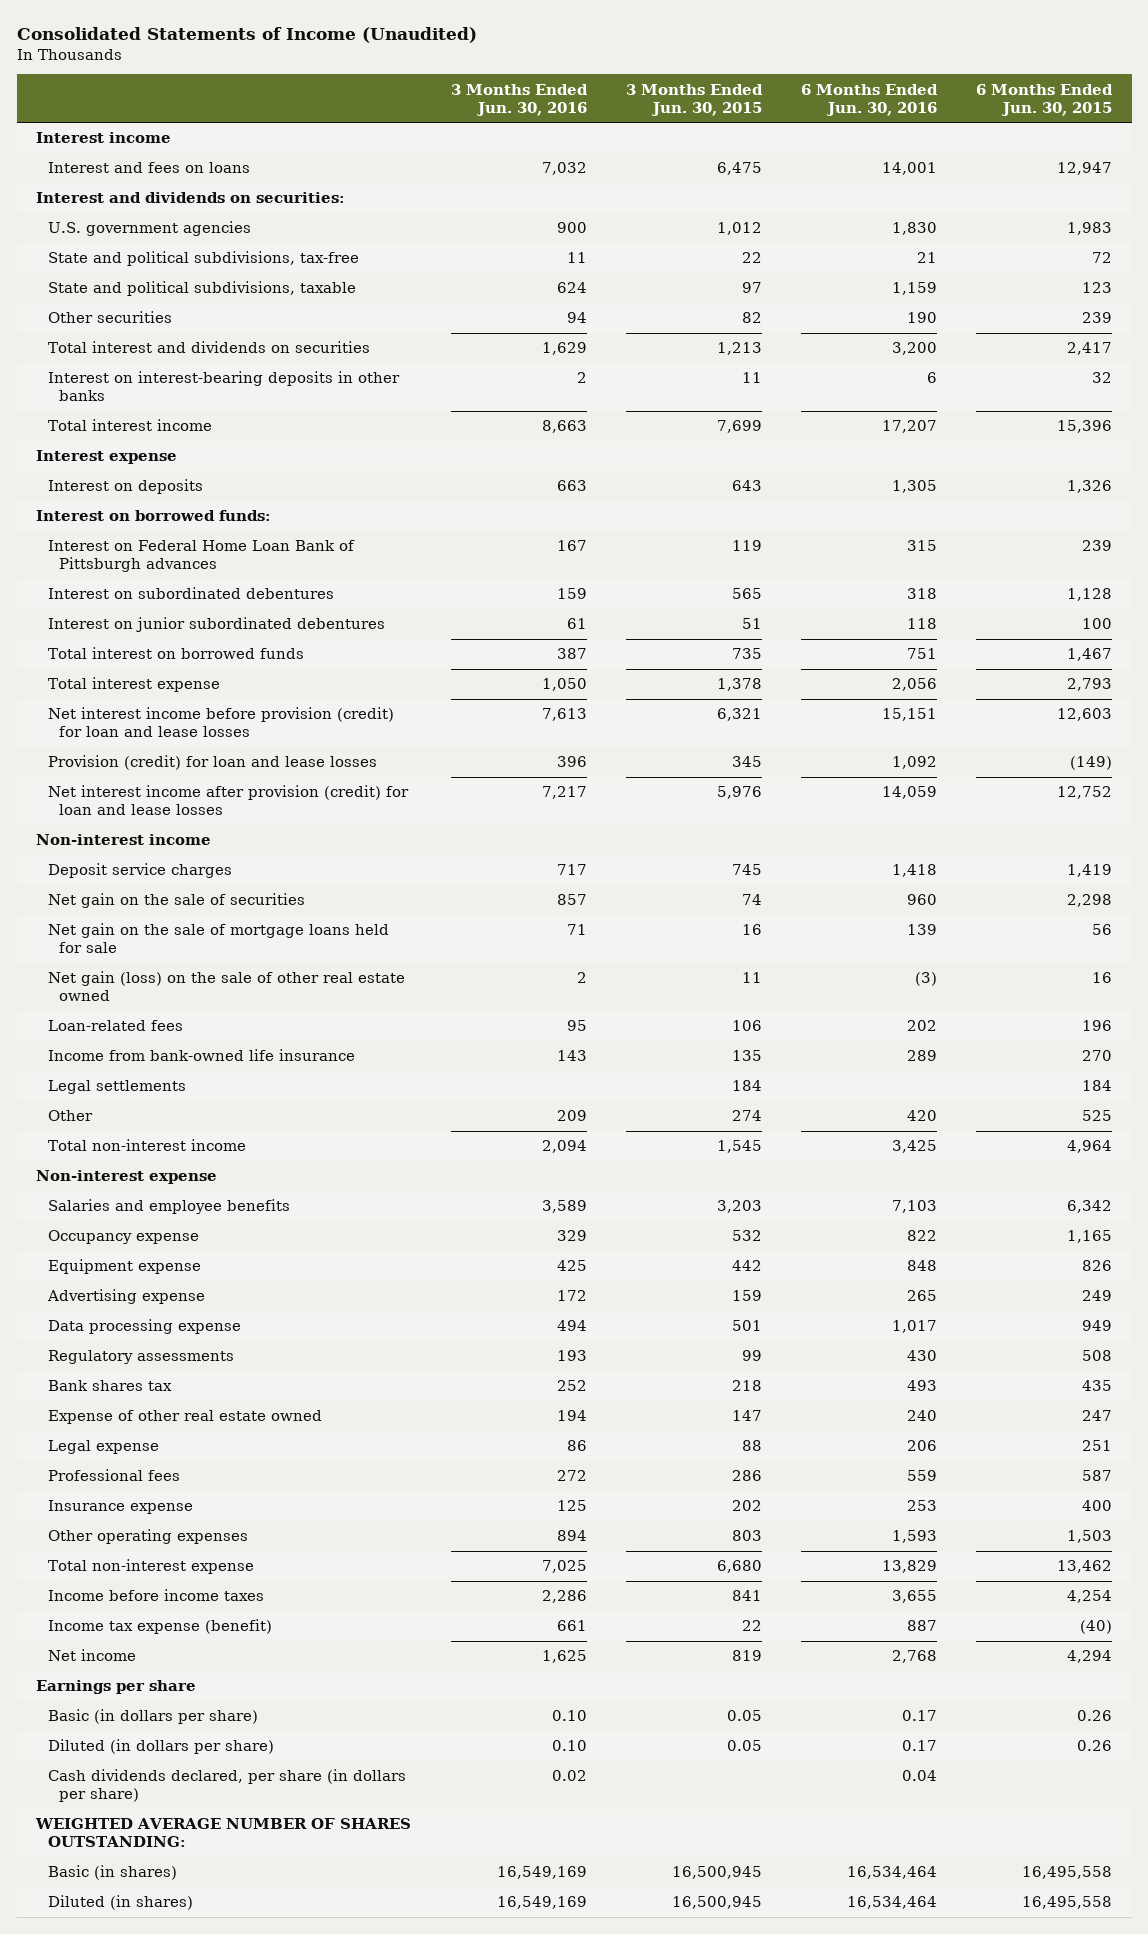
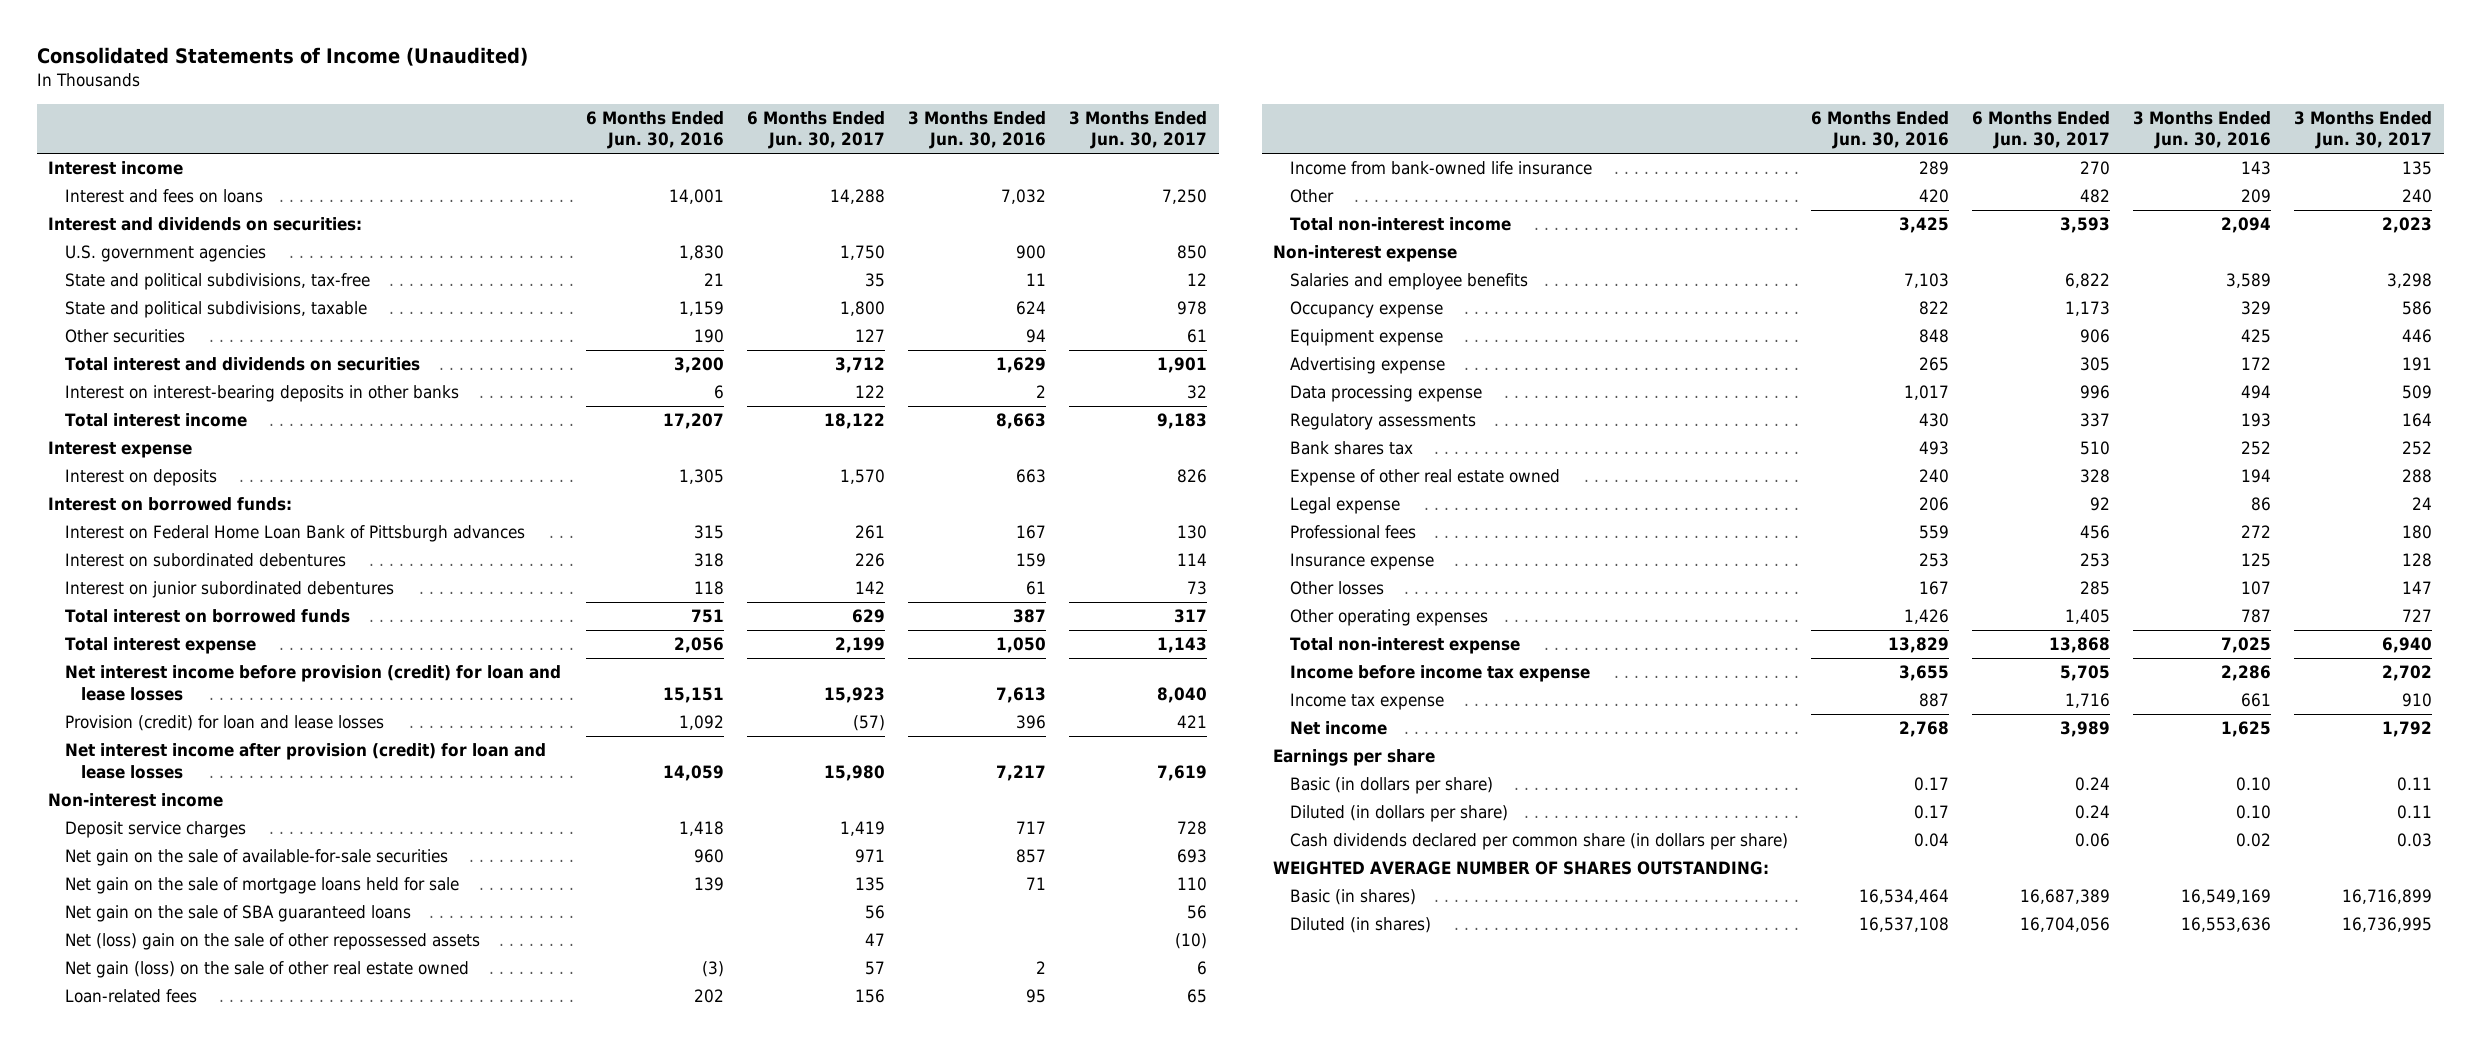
[625,83,763,116] 3 Months Ended Jun. 30, 2015 -> none
[976,83,1114,116] 6 Months Ended Jun. 30, 2015 -> none
none -> [746,111,885,150] 6 Months Ended Jun. 30, 2017
none -> [1069,111,1208,150] 3 Months Ended Jun. 30, 2017
[47,893,305,909] Net gain on the sale of securities -> [64,849,448,867] Net gain on the sale of available-for-sale securities
none -> [64,905,411,923] Net gain on the sale of SBA guaranteed loans
none -> [64,933,480,951] Net (loss) gain on the sale of other repossessed assets
[47,1080,186,1095] Legal settlements -> none
none -> [1289,581,1384,596] Other losses
[556,1530,587,1542] 894 -> [2241,609,2272,624] 787
[891,1530,937,1544] 1,593 -> [1903,609,1949,625] 1,426
[47,1589,264,1602] Income before income taxes -> [1289,665,1590,683] Income before income tax expense
[47,1619,272,1635] Income tax expense (benefit) -> [1289,693,1444,711] Income tax expense
[47,1769,406,1803] Cash dividends declared, per share (in dollars per share) -> [1289,833,1788,851] Cash dividends declared per common share (in dollars per share)
[496,1896,587,1910] 16,549,169 -> [2181,917,2272,933] 16,553,636
[846,1896,937,1910] 16,534,464 -> [1858,917,1949,933] 16,537,108

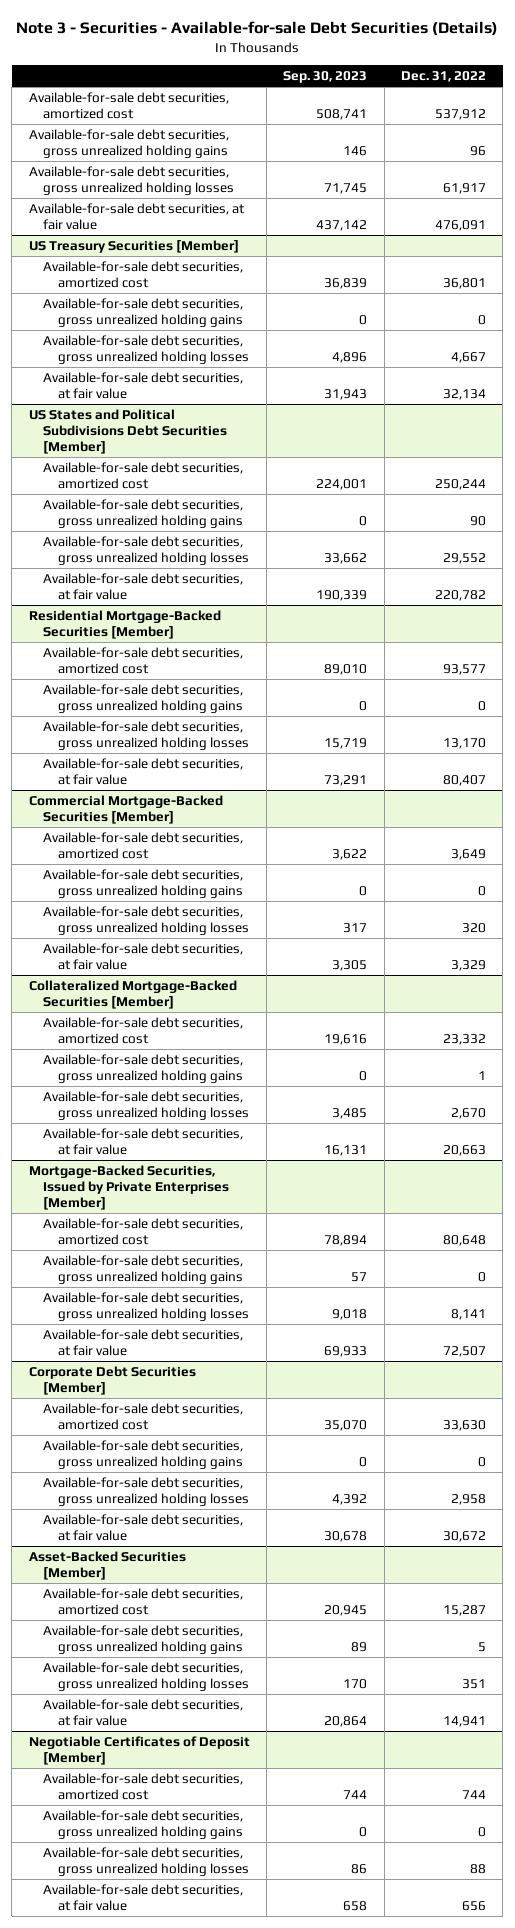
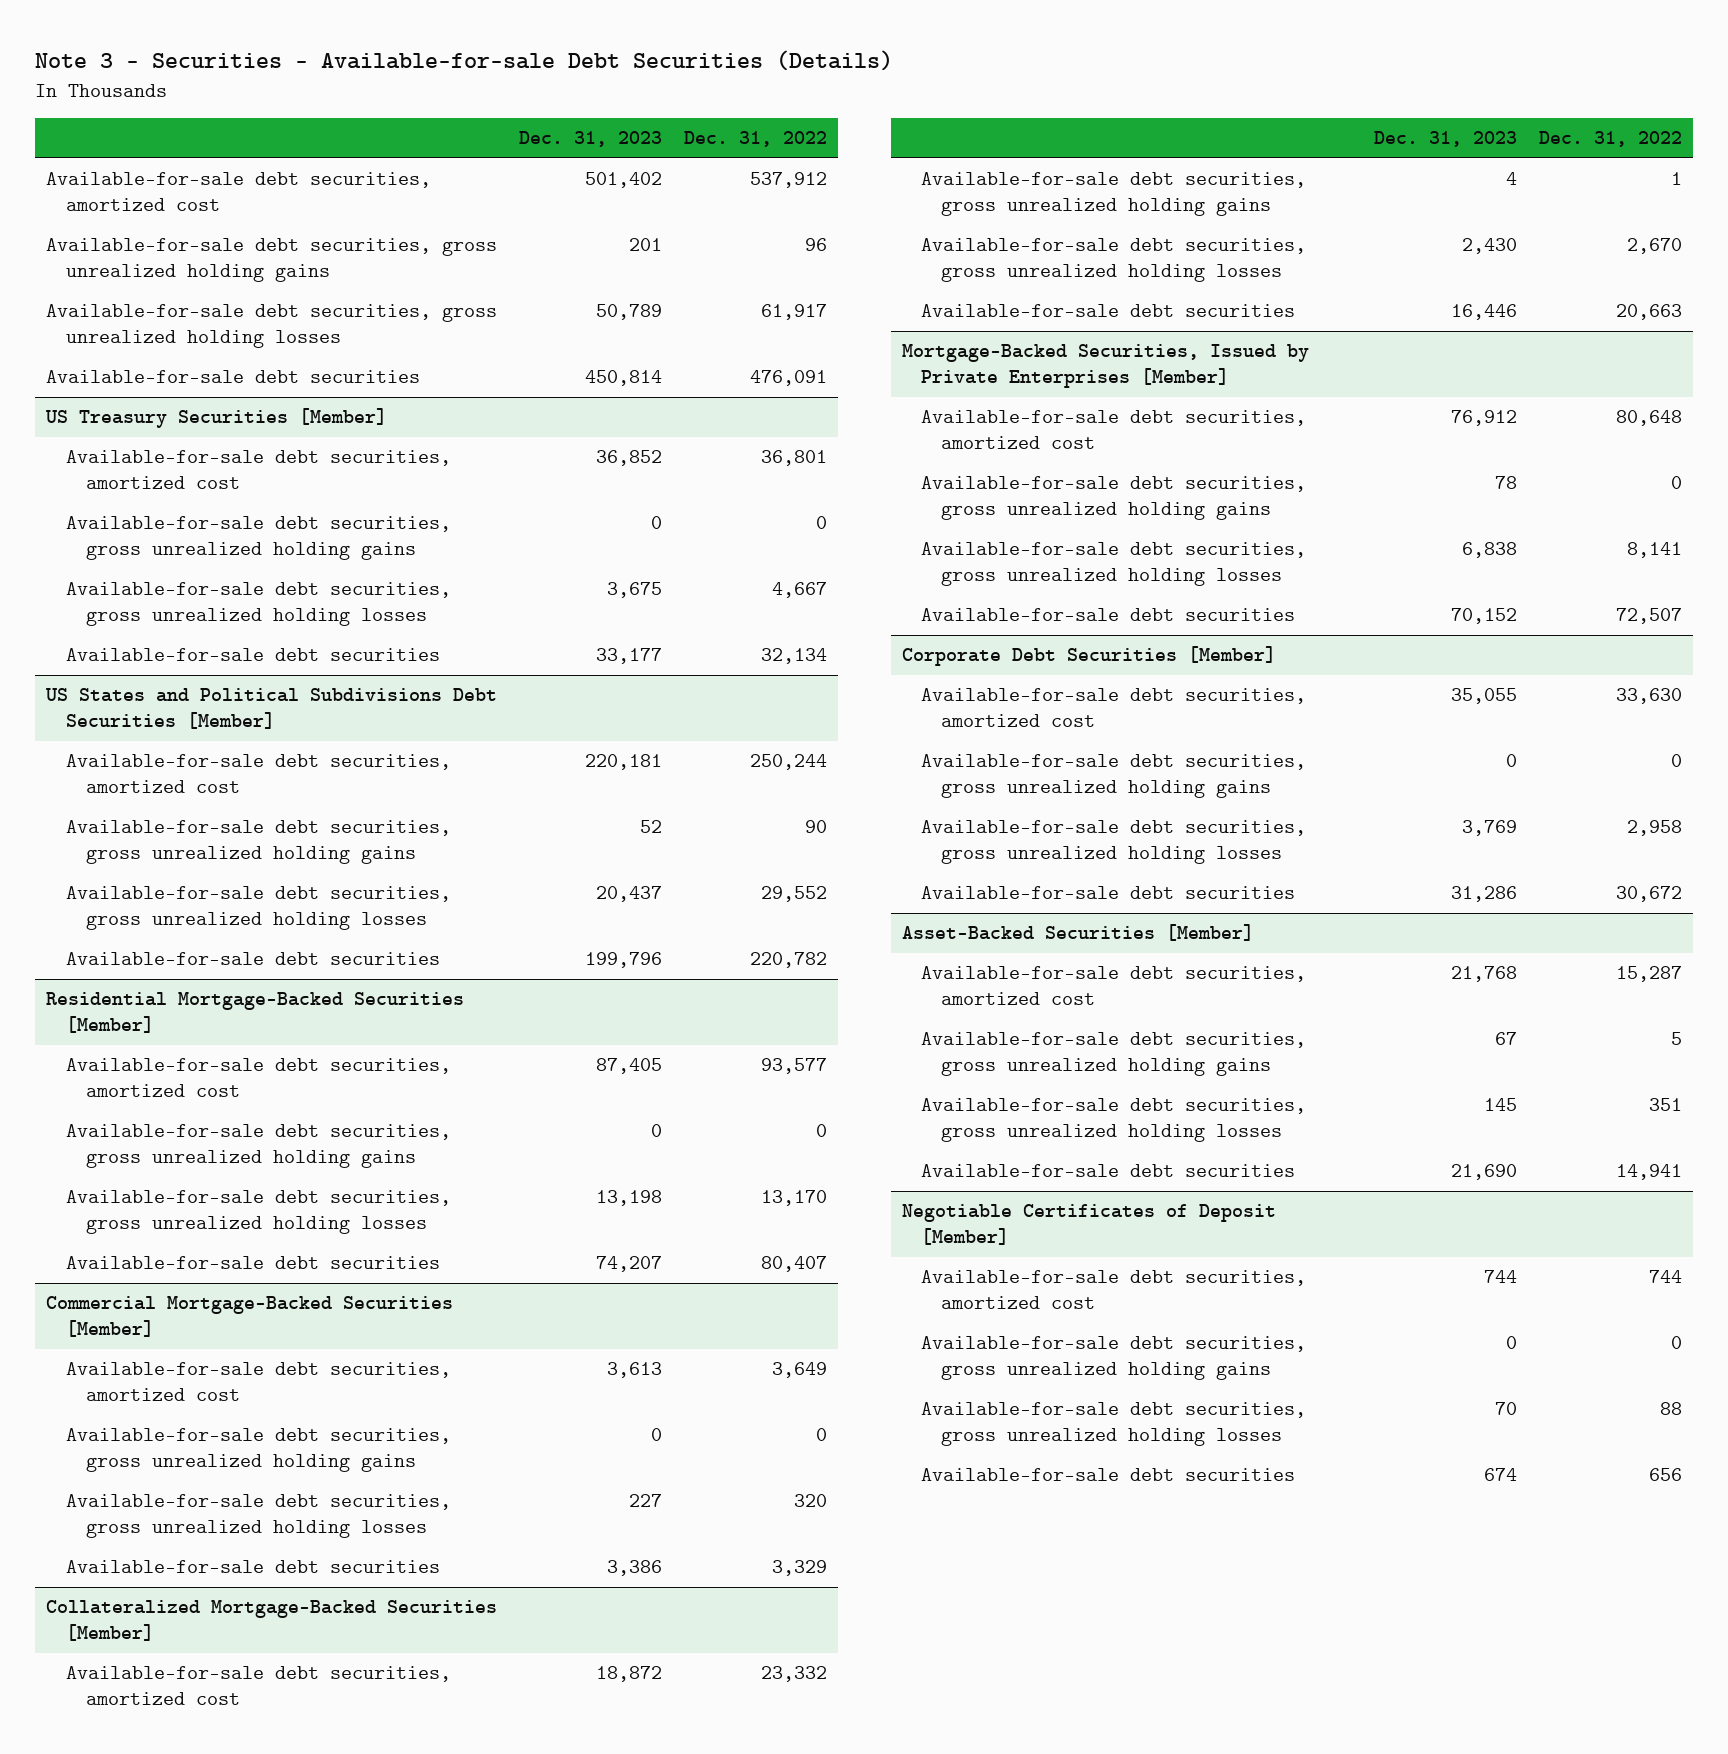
[283,71,368,84] Sep. 30, 2023 -> none
none -> [518,131,662,148] Dec. 31, 2023
[28,202,245,230] Available-for-sale debt securities, at fair value -> [46,370,421,384] Available-for-sale debt securities
[43,371,244,399] Available-for-sale debt securities, at fair value -> [65,648,440,662] Available-for-sale debt securities
[43,572,244,600] Available-for-sale debt securities, at fair value -> [65,952,440,966] Available-for-sale debt securities
[43,757,244,785] Available-for-sale debt securities, at fair value -> [65,1256,440,1270] Available-for-sale debt securities
[43,942,244,970] Available-for-sale debt securities, at fair value -> [65,1560,440,1574] Available-for-sale debt securities
[43,1127,244,1155] Available-for-sale debt securities, at fair value -> [921,304,1296,318] Available-for-sale debt securities
[43,1328,244,1356] Available-for-sale debt securities, at fair value -> [921,608,1296,622] Available-for-sale debt securities
[43,1513,244,1541] Available-for-sale debt securities, at fair value -> [921,886,1296,900] Available-for-sale debt securities
[43,1698,244,1726] Available-for-sale debt securities, at fair value -> [921,1164,1296,1178] Available-for-sale debt securities
[43,1883,244,1911] Available-for-sale debt securities, at fair value -> [921,1468,1296,1482] Available-for-sale debt securities

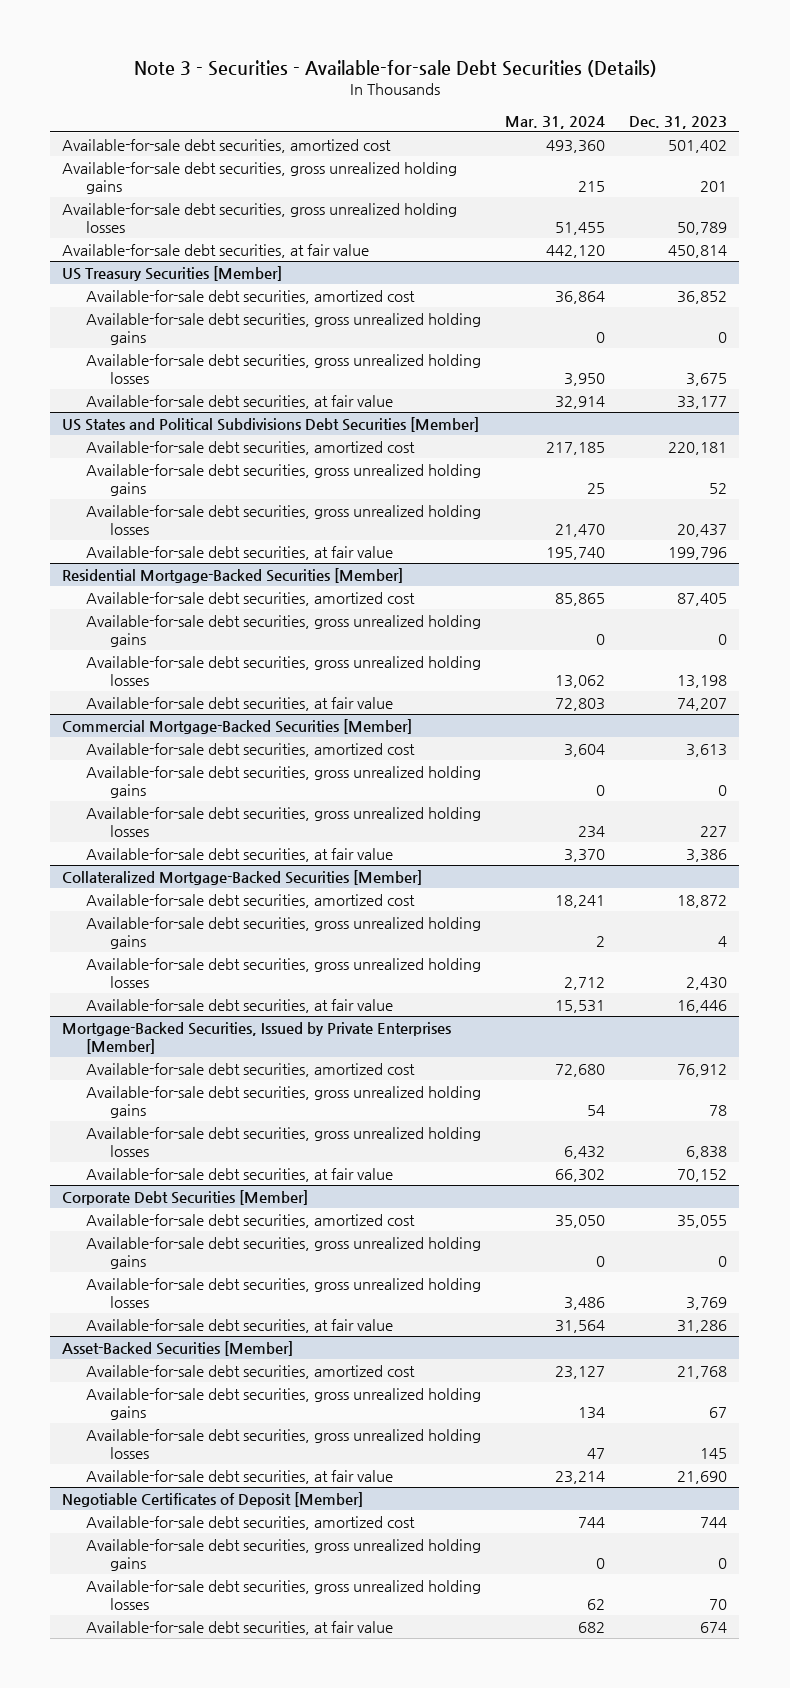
[683,131,827,148] Dec. 31, 2022 -> none
none -> [505,115,606,129] Mar. 31, 2024
[46,370,421,384] Available-for-sale debt securities -> [62,243,370,258] Available-for-sale debt securities, at fair value
[65,648,440,662] Available-for-sale debt securities -> [86,394,394,409] Available-for-sale debt securities, at fair value
[65,952,440,966] Available-for-sale debt securities -> [86,545,394,560] Available-for-sale debt securities, at fair value
[65,1256,440,1270] Available-for-sale debt securities -> [86,696,394,711] Available-for-sale debt securities, at fair value
[65,1560,440,1574] Available-for-sale debt securities -> [86,847,394,862] Available-for-sale debt securities, at fair value
[921,304,1296,318] Available-for-sale debt securities -> [86,998,394,1013] Available-for-sale debt securities, at fair value
[921,608,1296,622] Available-for-sale debt securities -> [86,1167,394,1182] Available-for-sale debt securities, at fair value
[921,886,1296,900] Available-for-sale debt securities -> [86,1318,394,1333] Available-for-sale debt securities, at fair value
[921,1164,1296,1178] Available-for-sale debt securities -> [86,1469,394,1484] Available-for-sale debt securities, at fair value
[921,1468,1296,1482] Available-for-sale debt securities -> [86,1620,394,1635] Available-for-sale debt securities, at fair value

